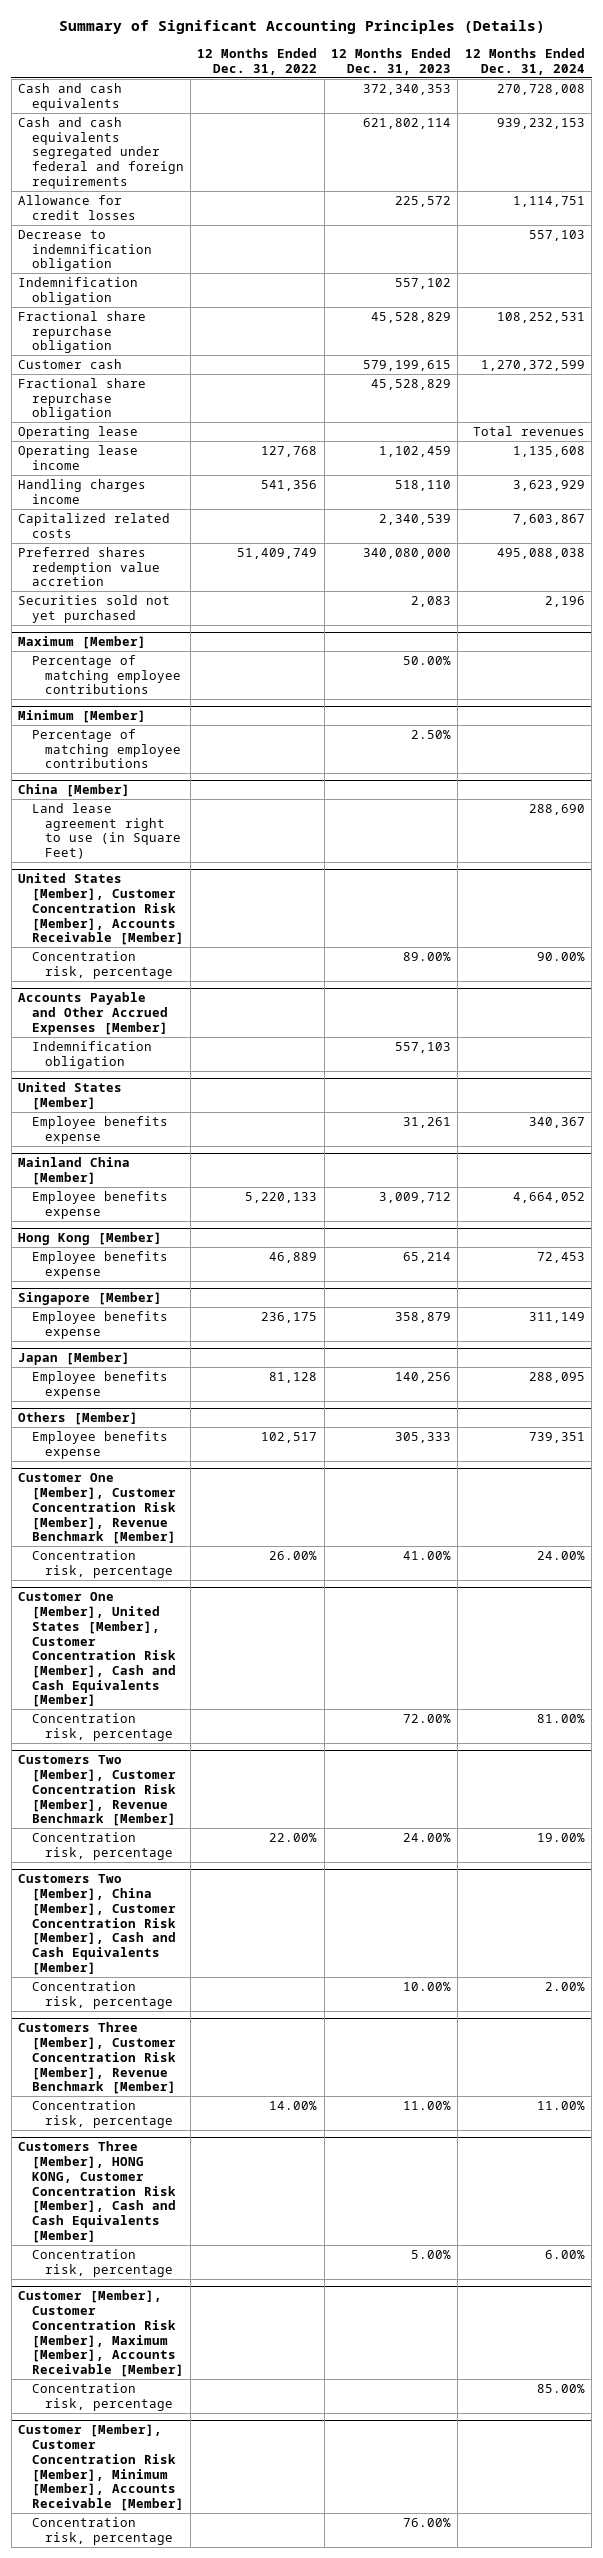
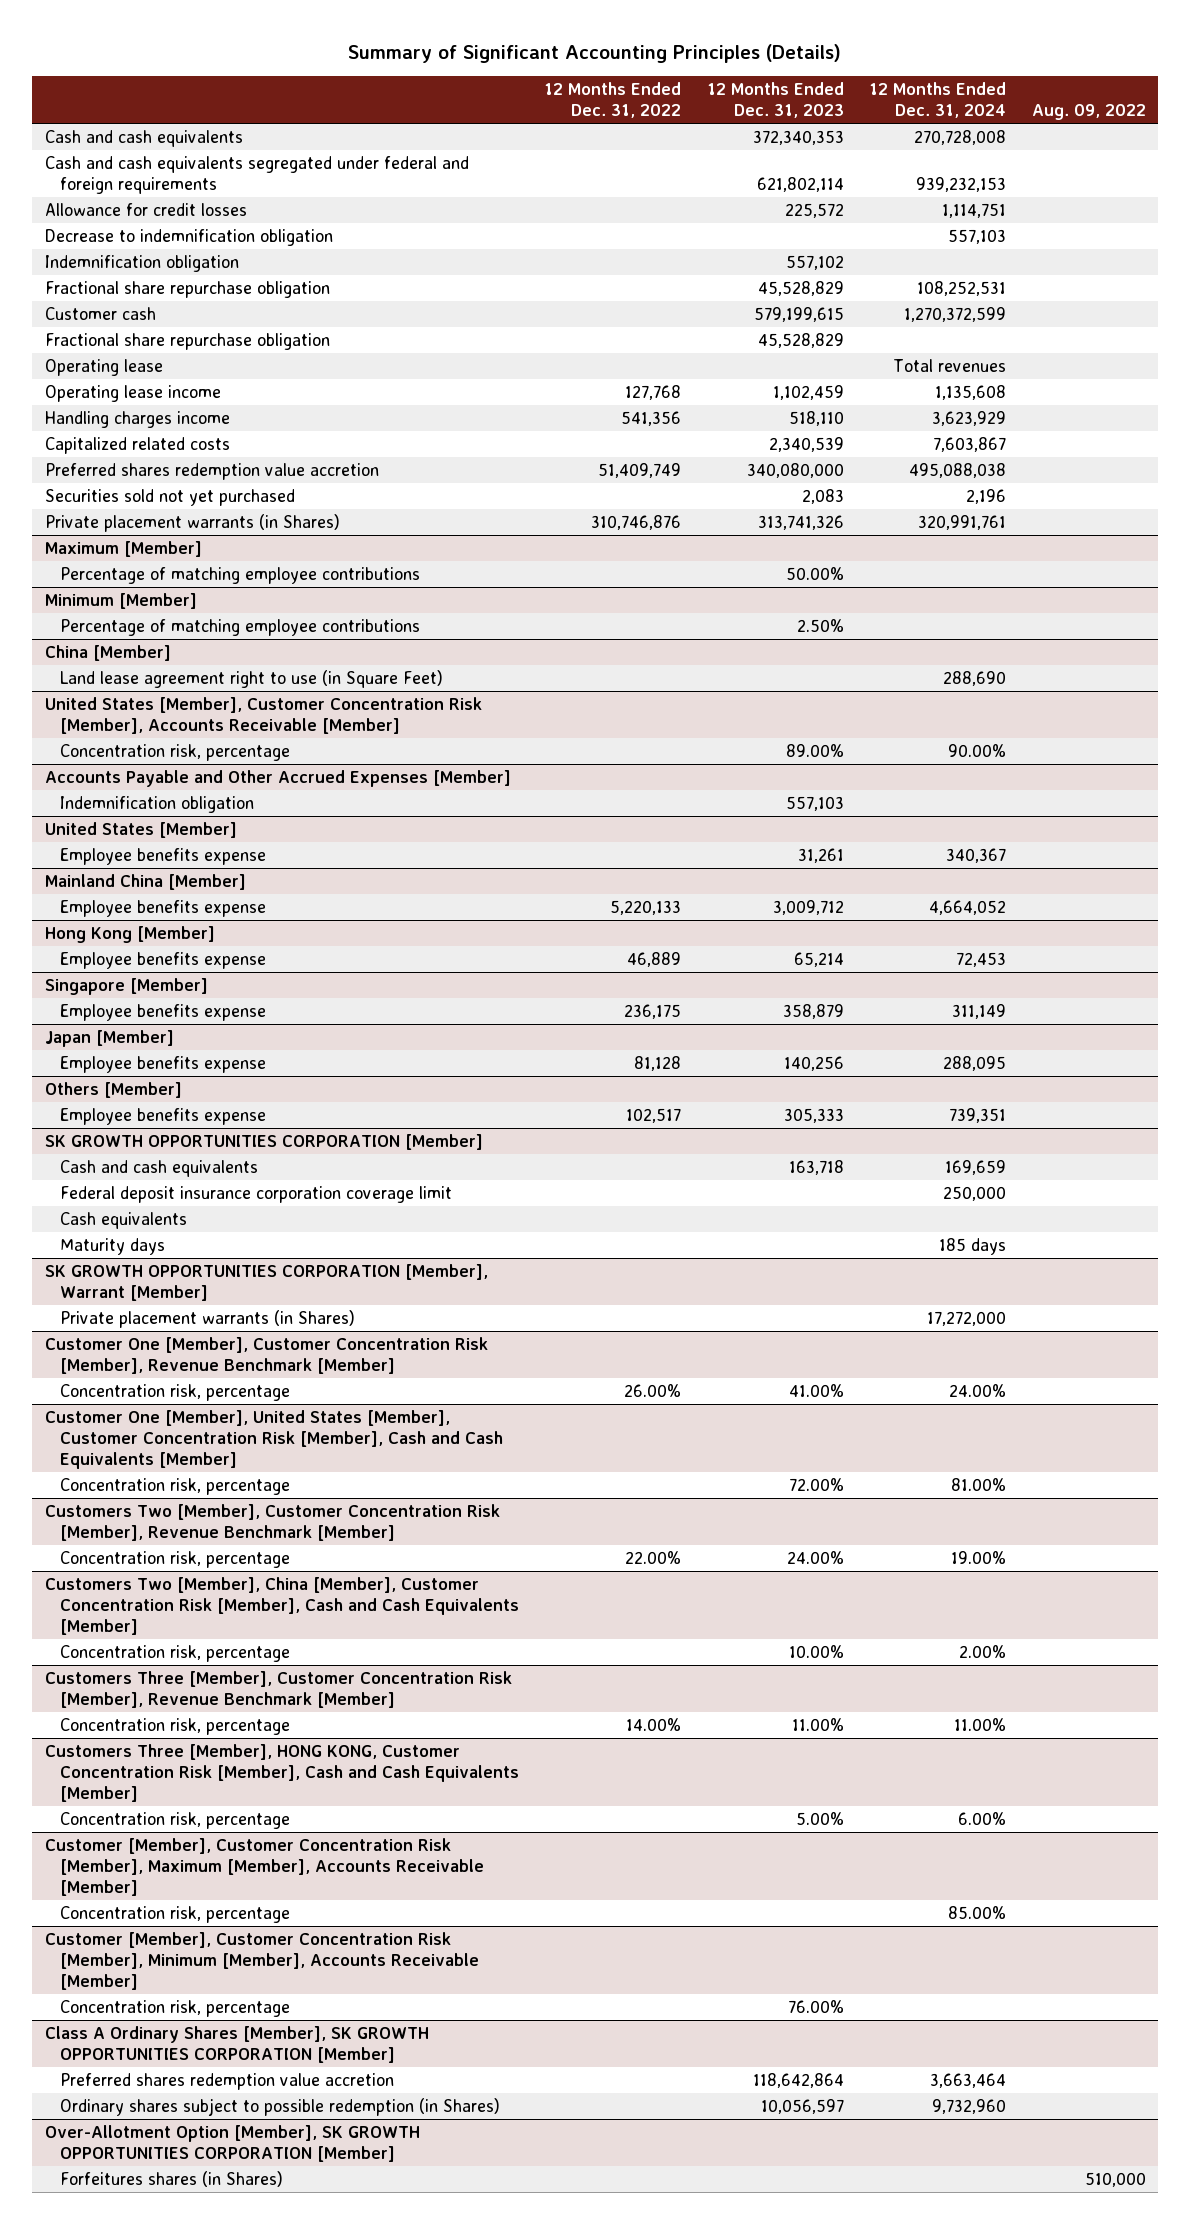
none -> [1031,104,1146,121] Aug. 09, 2022
none -> [44,513,340,532] Private placement warrants (in Shares)
none -> [44,1133,483,1150] SK GROWTH OPPORTUNITIES CORPORATION [Member]
none -> [59,1159,258,1177] Cash and cash equivalents
none -> [59,1185,452,1203] Federal deposit insurance corporation coverage limit
none -> [59,1211,187,1229] Cash equivalents
none -> [59,1237,165,1255] Maturity days
none -> [44,1263,488,1302] SK GROWTH OPPORTUNITIES CORPORATION [Member], Warrant [Member]
none -> [59,1309,355,1328] Private placement warrants (in Shares)
none -> [44,2025,429,2064] Class A Ordinary Shares [Member], SK GROWTH OPPORTUNITIES CORPORATION [Member]
none -> [59,2072,394,2090] Preferred shares redemption value accretion
none -> [59,2097,500,2116] Ordinary shares subject to possible redemption (in Shares)
none -> [44,2124,420,2163] Over-Allotment Option [Member], SK GROWTH OPPORTUNITIES CORPORATION [Member]
none -> [59,2170,283,2187] Forfeitures shares (in Shares)

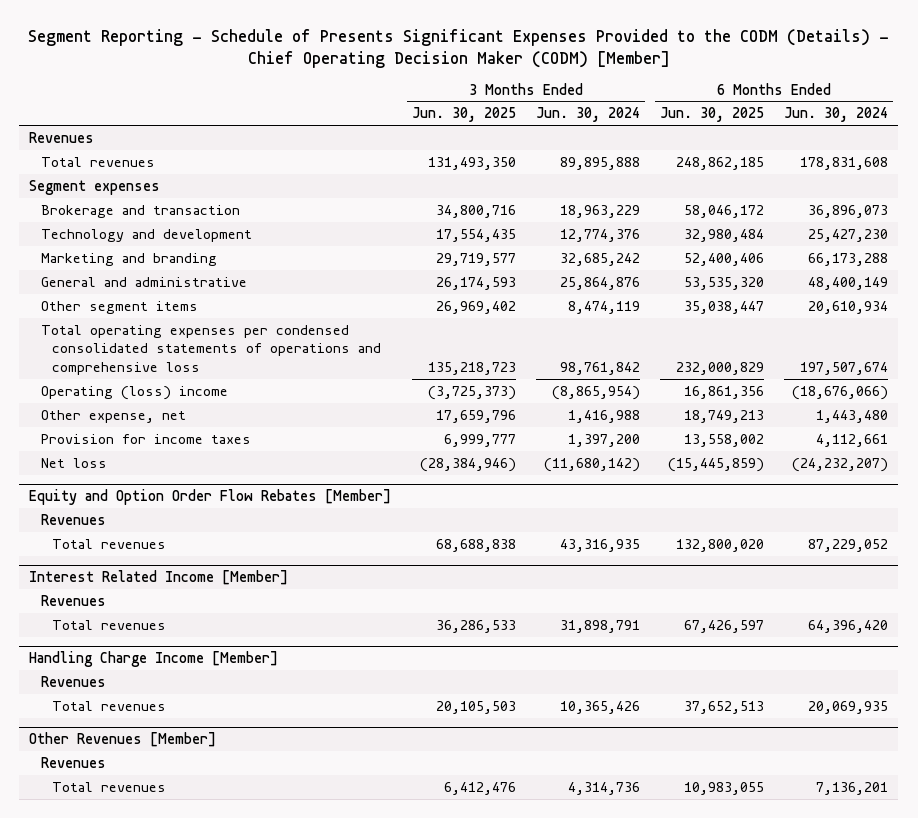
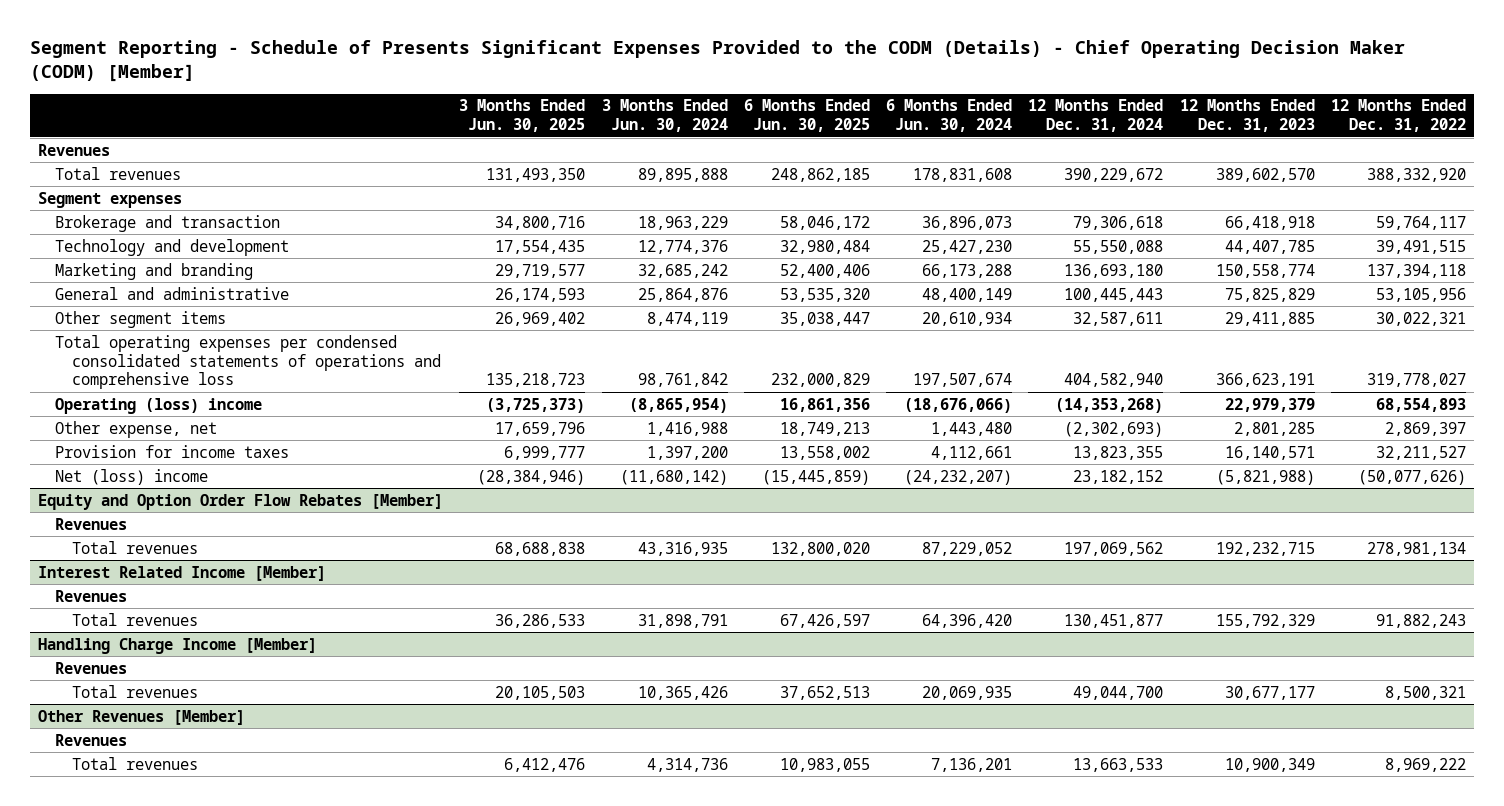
none -> [1028,99,1164,133] 12 Months Ended Dec. 31, 2024
none -> [1179,99,1315,133] 12 Months Ended Dec. 31, 2023
none -> [1330,99,1466,133] 12 Months Ended Dec. 31, 2022
[40,457,107,468] Net loss -> [55,468,209,485] Net (loss) income

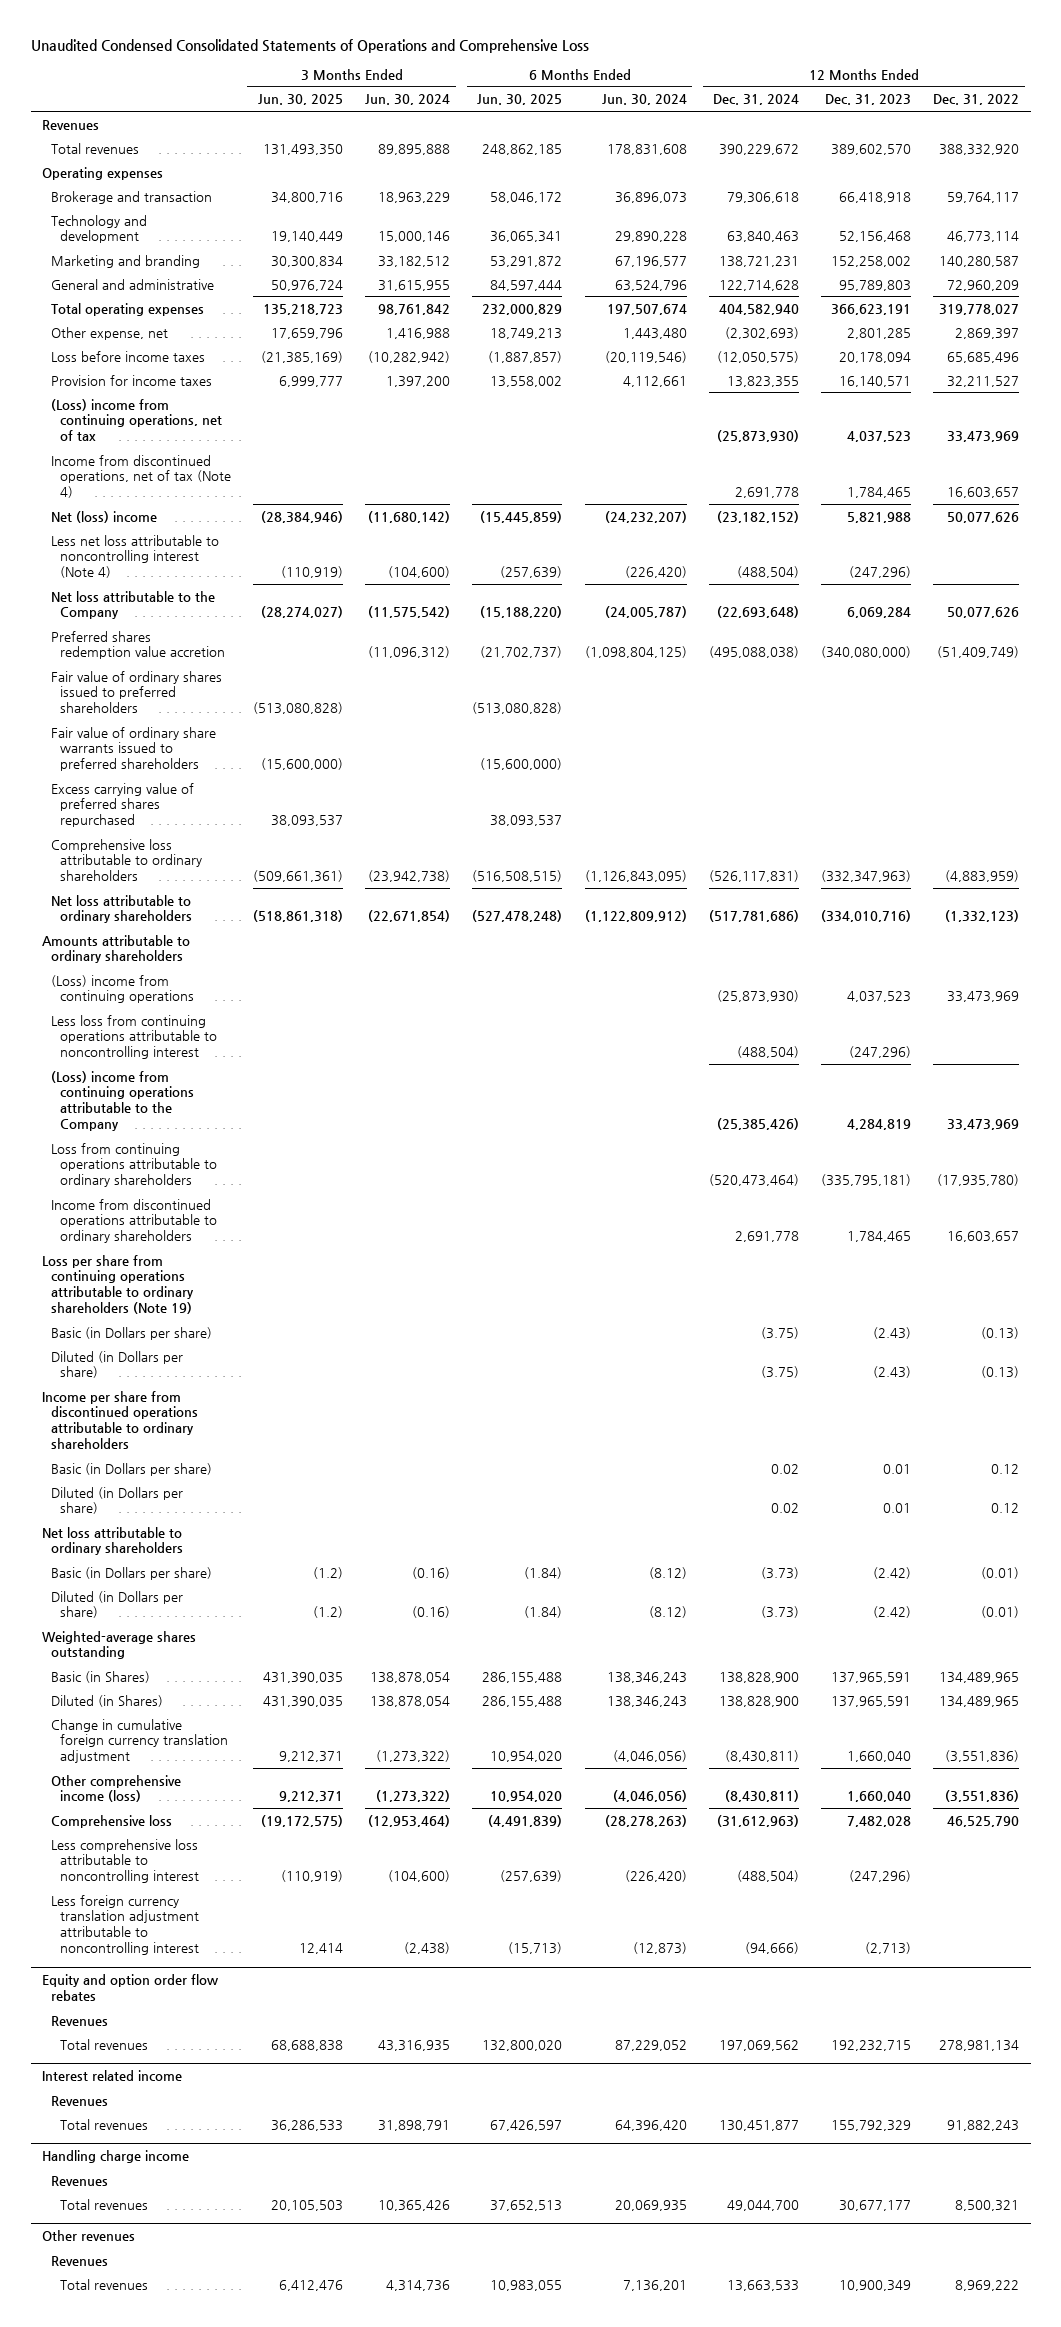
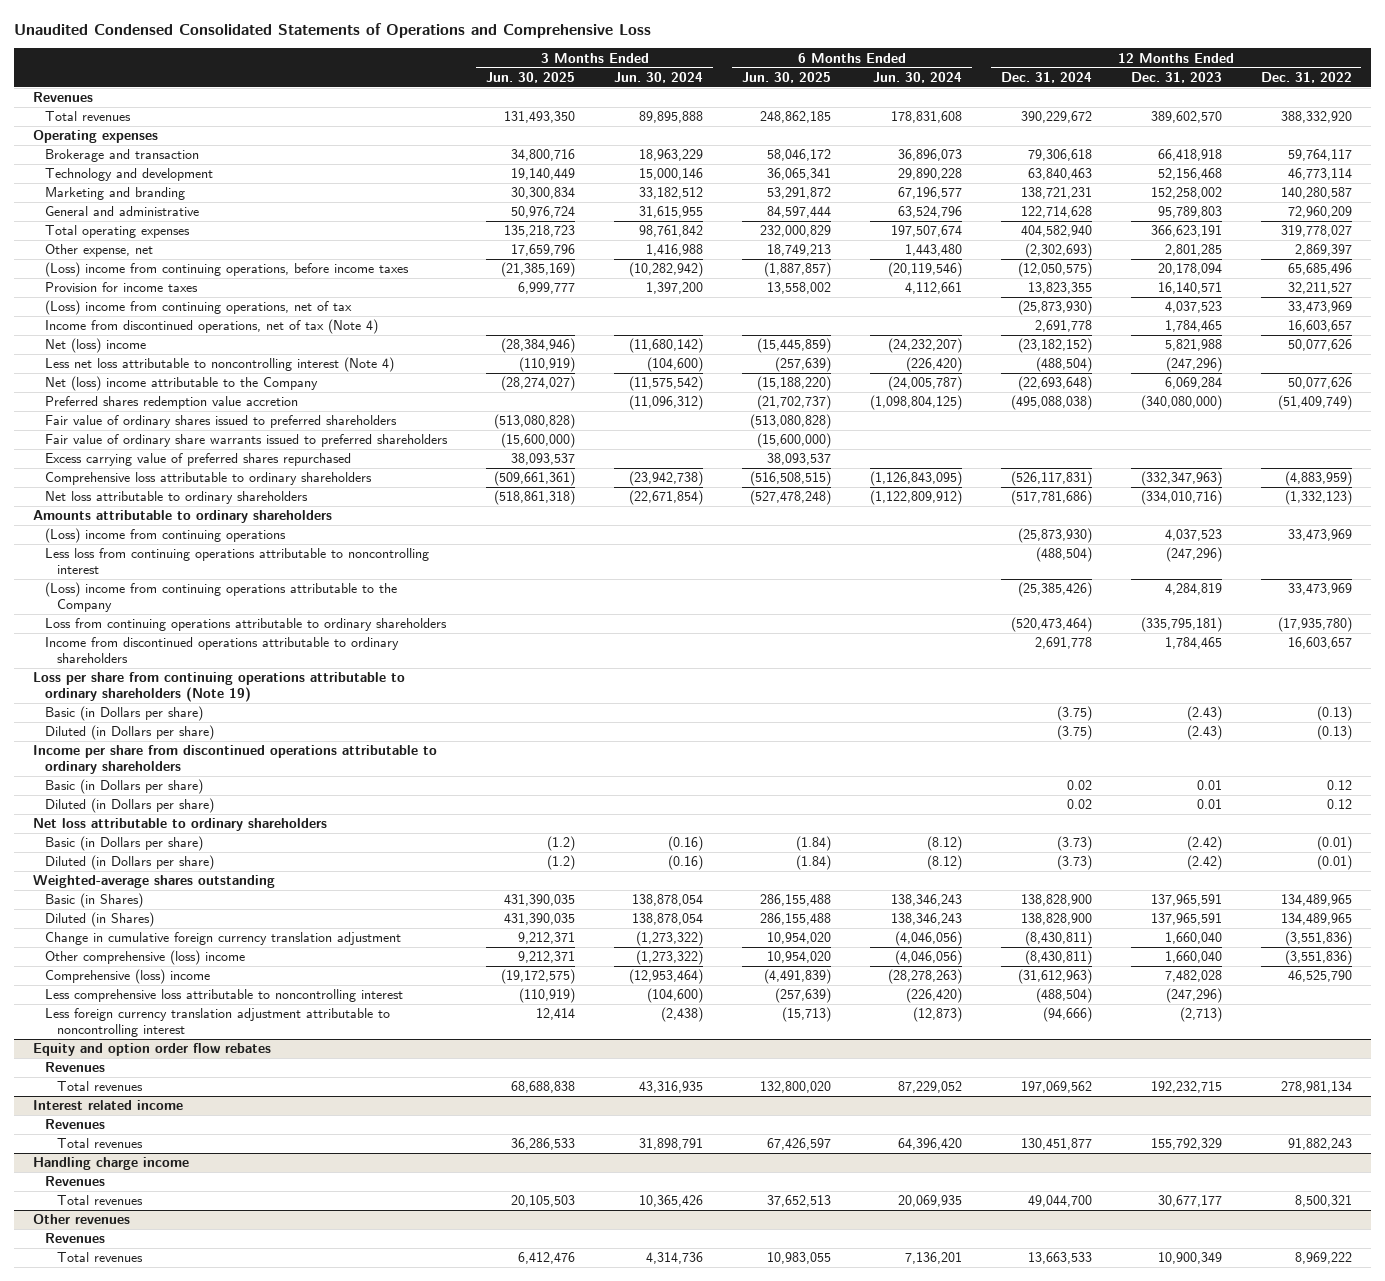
[50,350,205,362] Loss before income taxes -> [45,262,410,278] (Loss) income from continuing operations, before income taxes
[50,590,215,620] Net loss attributable to the Company -> [45,376,319,392] Net (loss) income attributable to the Company
[50,1774,181,1803] Other comprehensive income (loss) -> [45,950,246,966] Other comprehensive (loss) income
[50,1814,172,1828] Comprehensive loss -> [45,969,211,985] Comprehensive (loss) income

